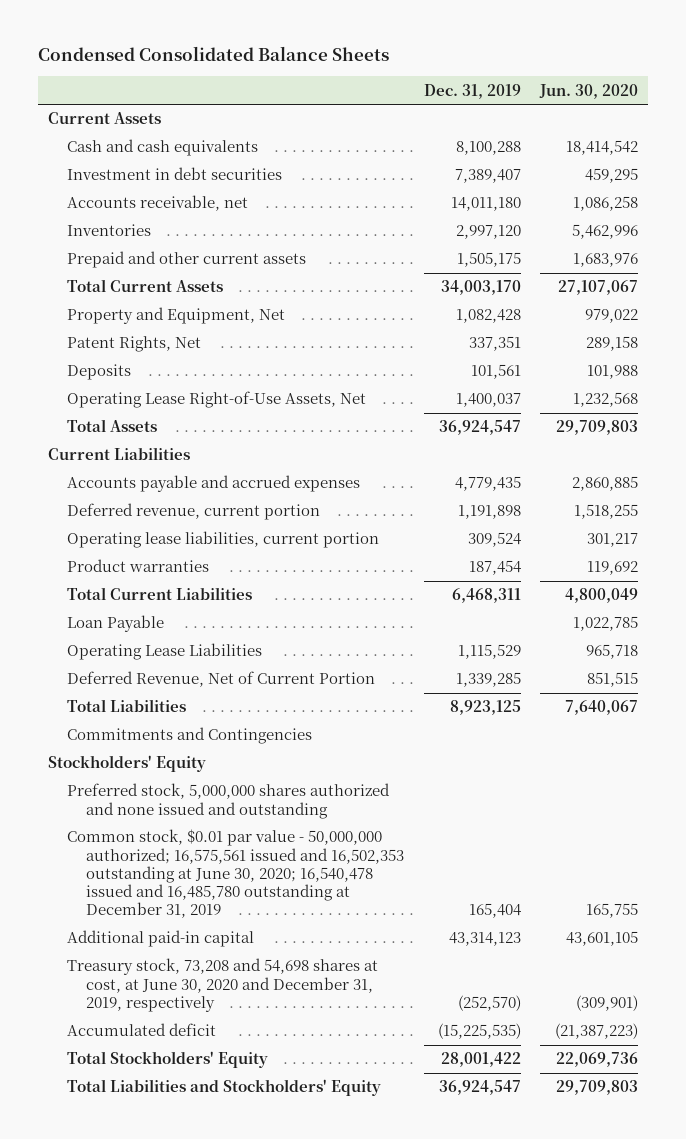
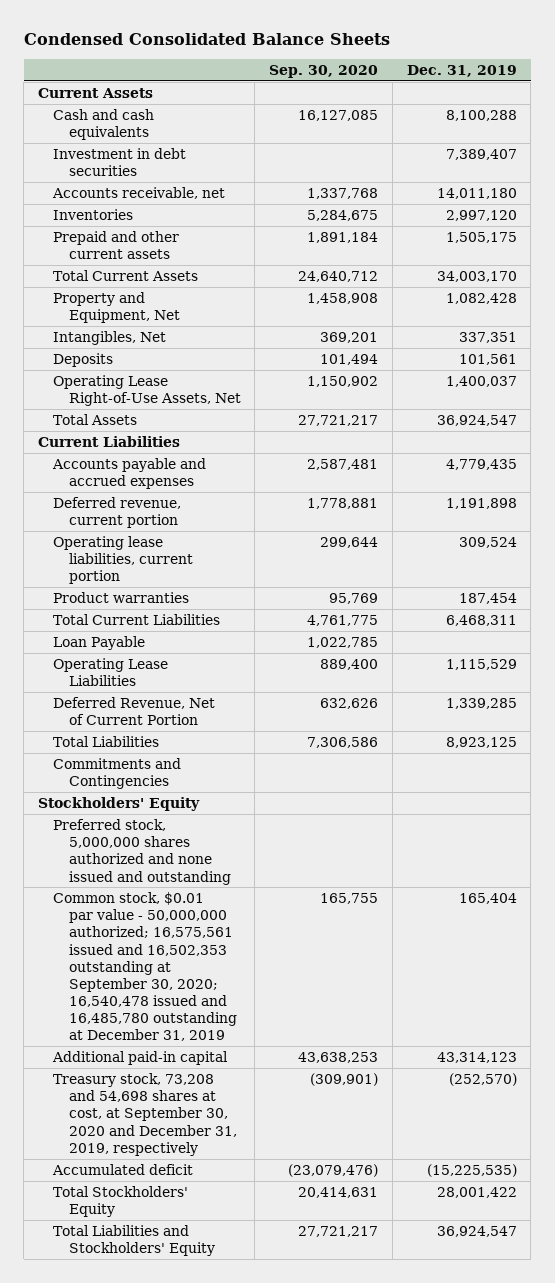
[539,83,639,99] Jun. 30, 2020 -> none
none -> [269,64,379,78] Sep. 30, 2020
[67,336,202,353] Patent Rights, Net -> [53,331,167,346] Intangibles, Net
[67,829,405,919] Common stock, $0.01 par value - 50,000,000 authorized; 16,575,561 issued and 16,502,353 outstanding at June 30, 2020; 16,540,478 issued and 16,485,780 outstanding at December 31, 2019 -> [53,892,237,1042] Common stock, $0.01 par value - 50,000,000 authorized; 16,575,561 issued and 16,502,353 outstanding at September 30, 2020; 16,540,478 issued and 16,485,780 outstanding at December 31, 2019
[67,958,379,1012] Treasury stock, 73,208 and 54,698 shares at cost, at June 30, 2020 and December 31, 2019, respectively -> [53,1073,237,1156] Treasury stock, 73,208 and 54,698 shares at cost, at September 30, 2020 and December 31, 2019, respectively

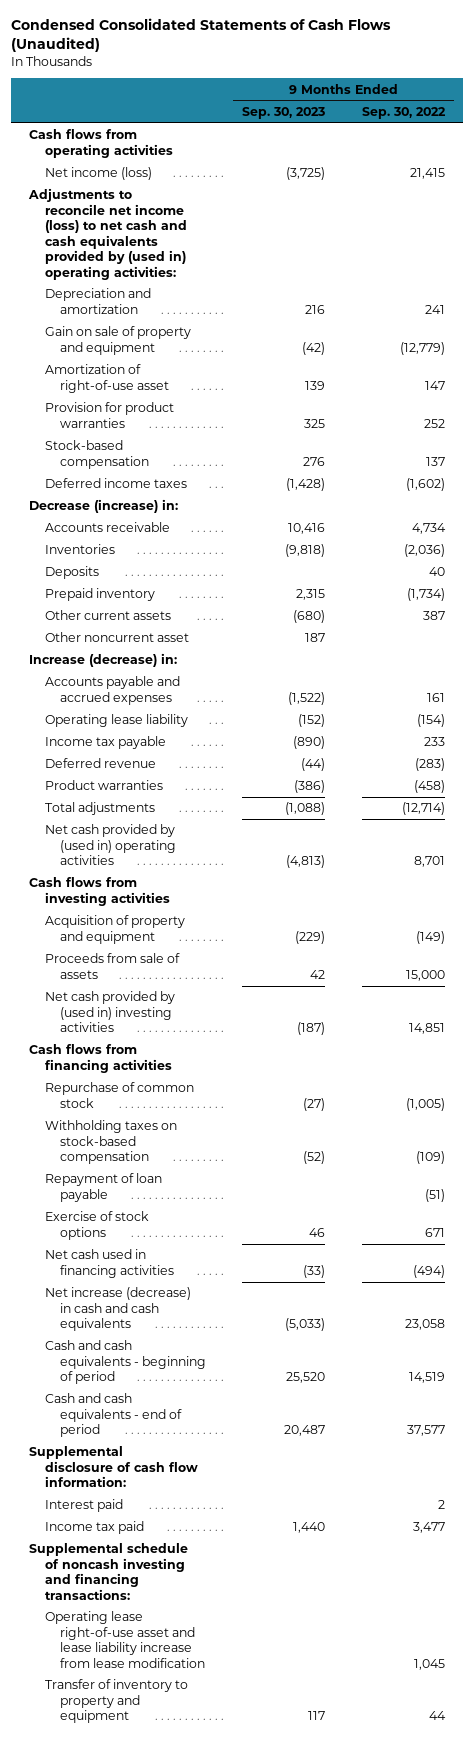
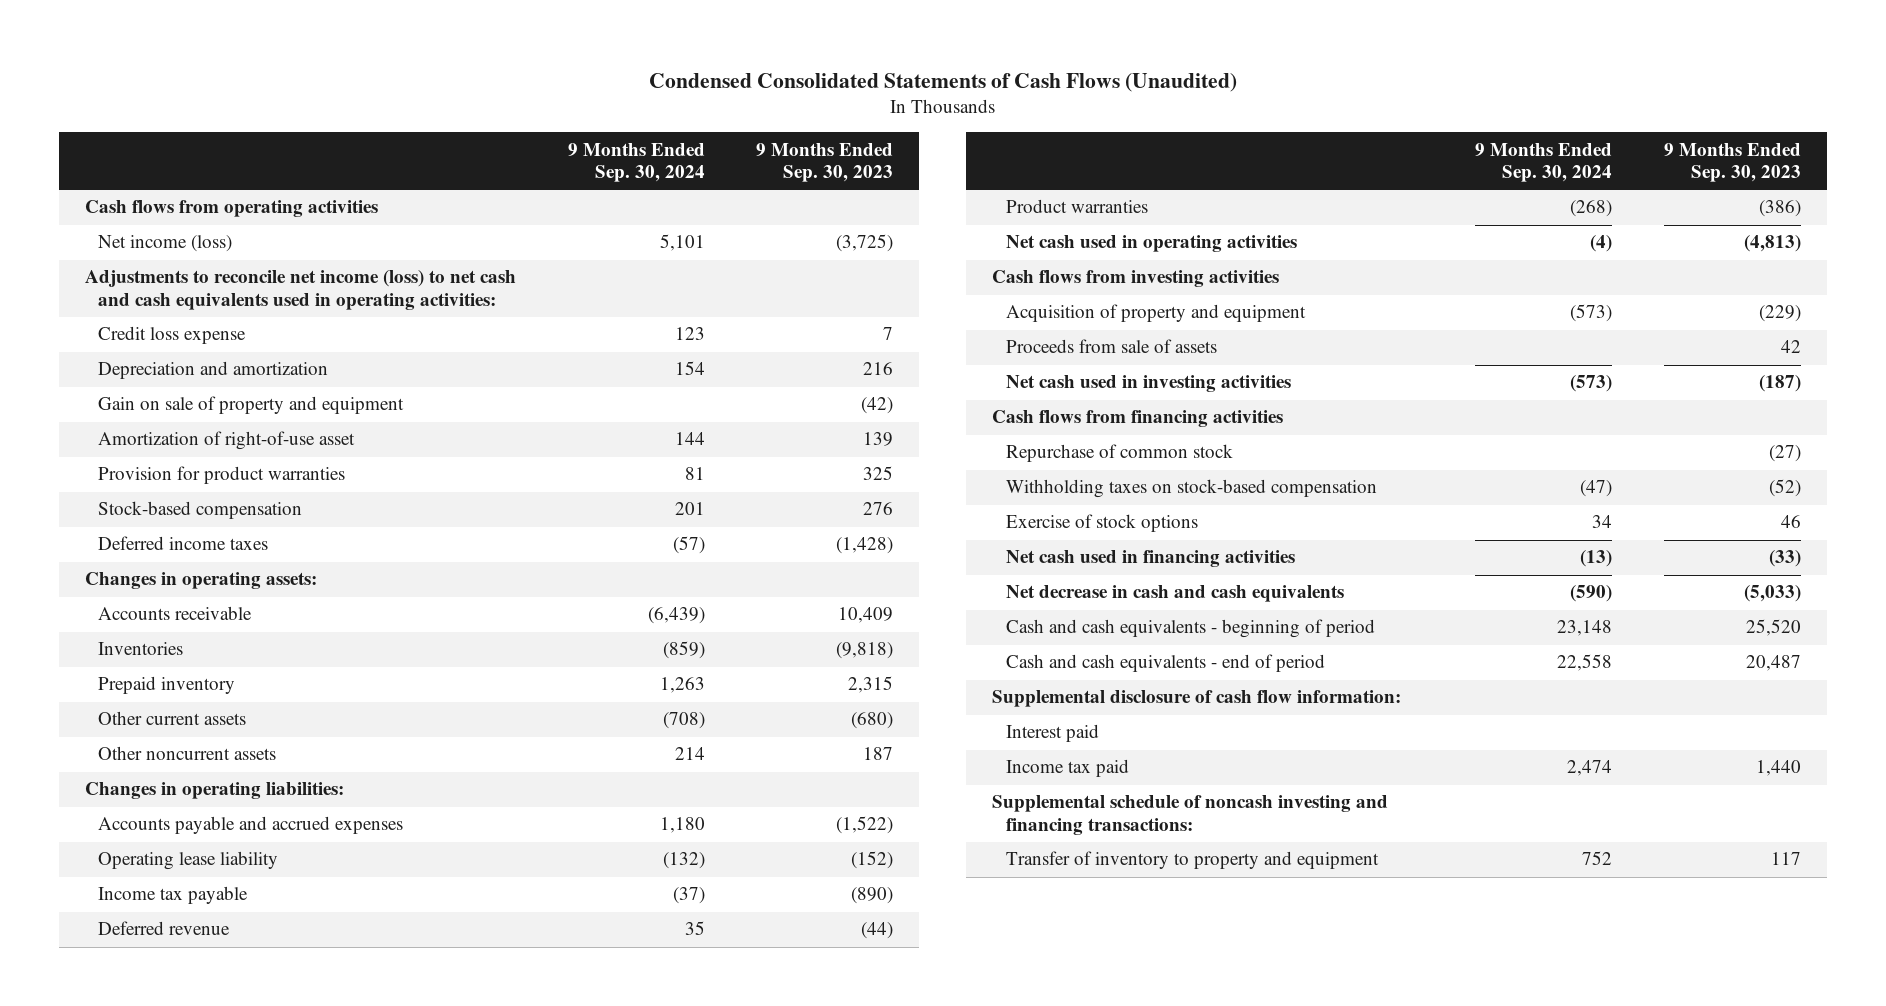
[361,107,446,120] Sep. 30, 2022 -> none
none -> [567,142,705,183] 9 Months Ended Sep. 30, 2024
[28,188,187,280] Adjustments to reconcile net income (loss) to net cash and cash equivalents provided by (used in) operating activities: -> [84,270,516,311] Adjustments to reconcile net income (loss) to net cash and cash equivalents used in operating activities:
none -> [98,326,247,345] Credit loss expense
[29,499,179,514] Decrease (increase) in: -> [84,572,317,590] Changes in operating assets:
[288,523,326,535] 10,416 -> [838,607,894,624] 10,409
[44,566,99,580] Deposits -> none
[44,632,189,643] Other noncurrent asset -> [98,746,277,761] Other noncurrent assets
[29,653,178,668] Increase (decrease) in: -> [84,782,344,800] Changes in operating liabilities:
[44,802,155,816] Total adjustments -> none
[44,824,176,866] Net cash provided by (used in) operating activities -> [1006,235,1298,253] Net cash used in operating activities
[44,991,175,1033] Net cash provided by (used in) investing activities -> [1006,375,1292,393] Net cash used in investing activities
[44,1173,162,1202] Repayment of loan payable -> none
[44,1287,191,1332] Net increase (decrease) in cash and cash equivalents -> [1006,585,1345,603] Net decrease in cash and cash equivalents
[44,1611,205,1668] Operating lease right-of-use asset and lease liability increase from lease modification -> none

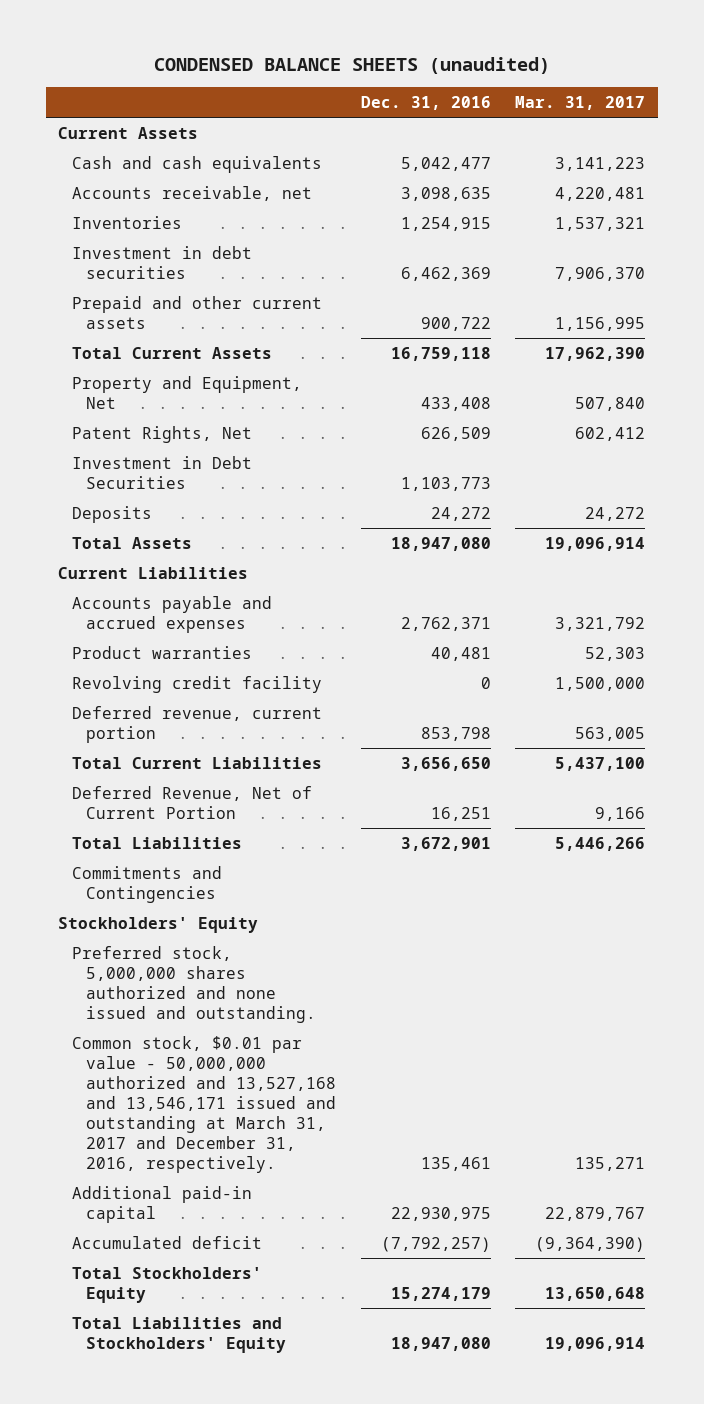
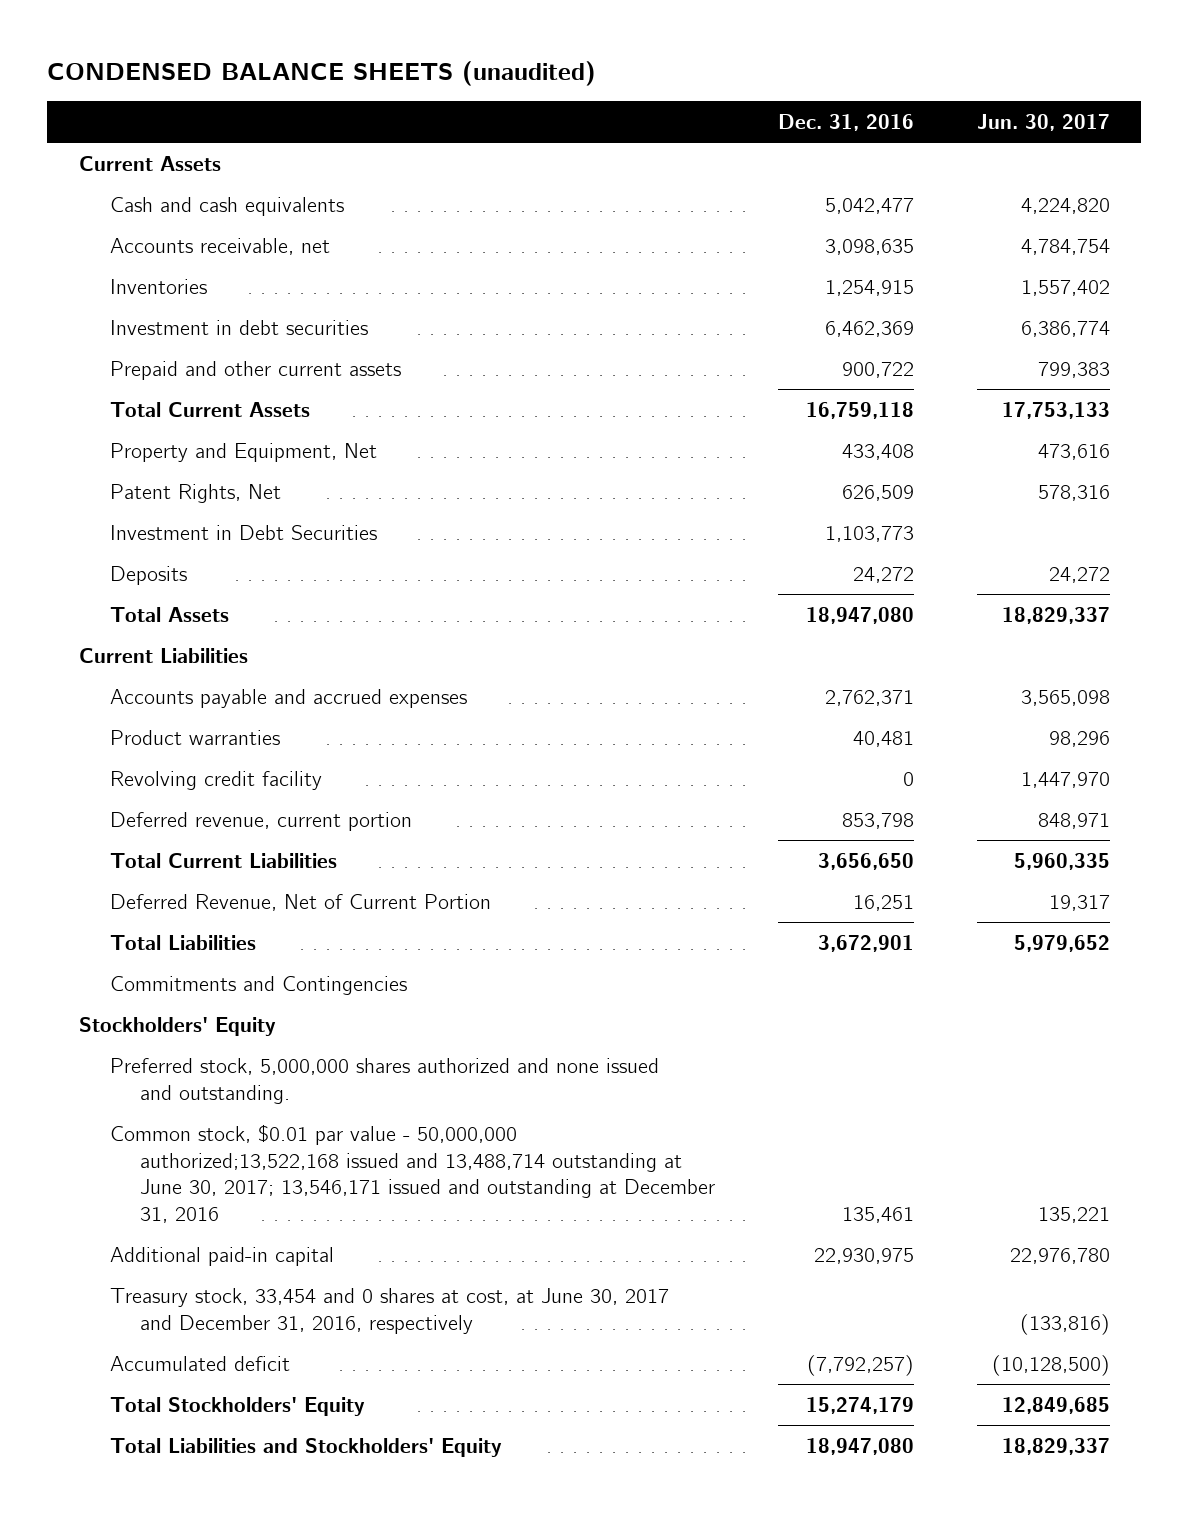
[515,95,646,110] Mar. 31, 2017 -> none
none -> [976,114,1110,132] Jun. 30, 2017
[72,1035,336,1173] Common stock, $0.01 par value - 50,000,000 authorized and 13,527,168 and 13,546,171 issued and outstanding at March 31, 2017 and December 31, 2016, respectively. -> [109,1123,716,1224] Common stock, $0.01 par value - 50,000,000 authorized;13,522,168 issued and 13,488,714 outstanding at June 30, 2017; 13,546,171 issued and outstanding at December 31, 2016
none -> [109,1287,669,1334] Treasury stock, 33,454 and 0 shares at cost, at June 30, 2017 and December 31, 2016, respectively

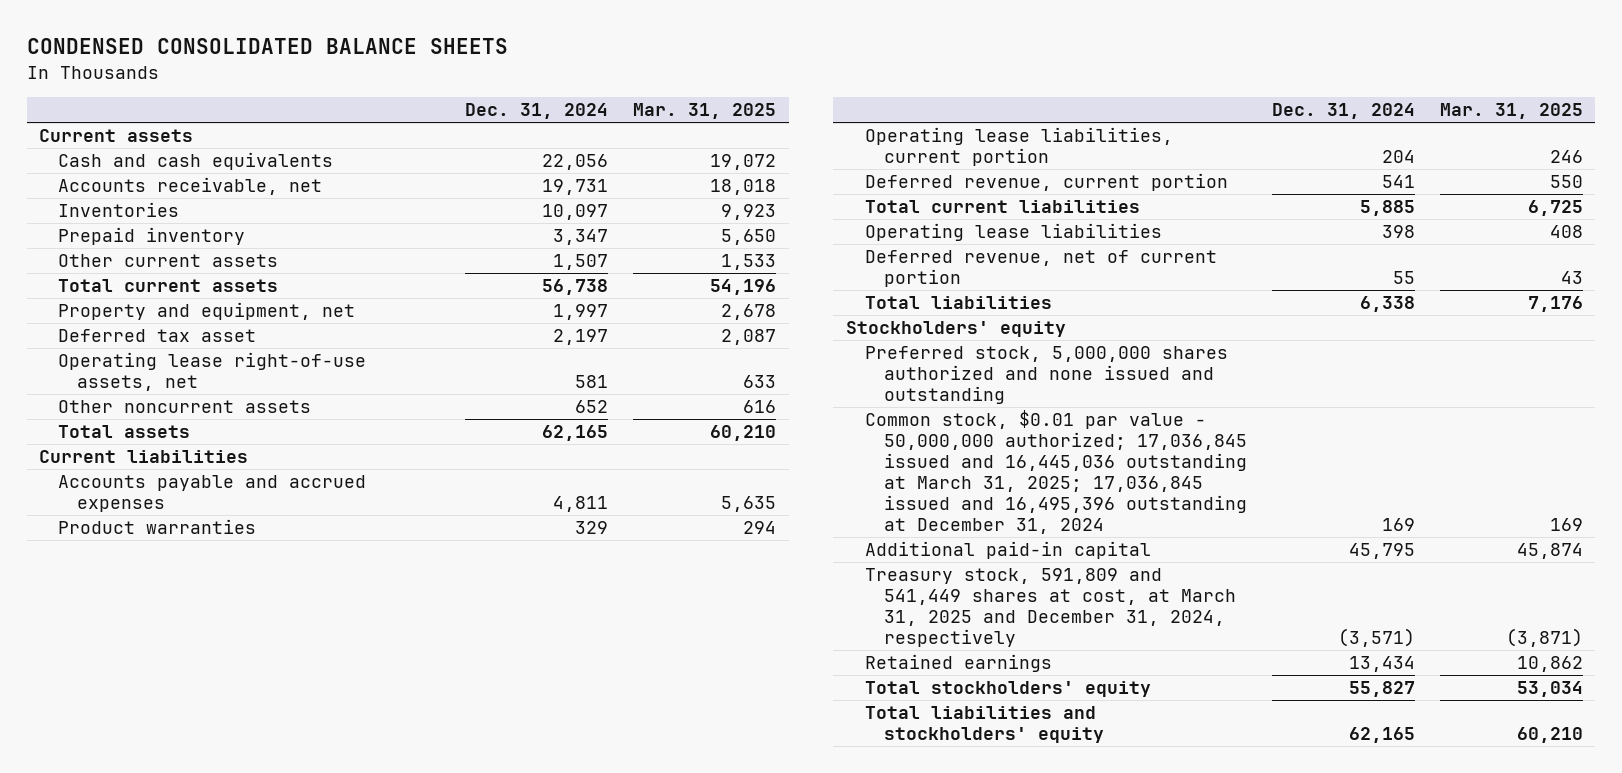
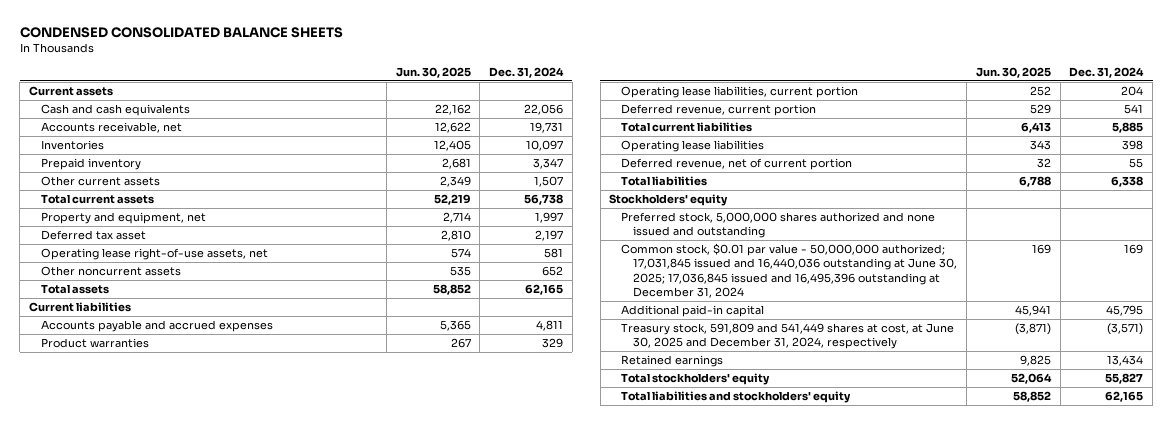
[633,102,777,119] Mar. 31, 2025 -> none
none -> [395,67,471,79] Jun. 30, 2025
[864,410,1247,534] Common stock, $0.01 par value - 50,000,000 authorized; 17,036,845 issued and 16,445,036 outstanding at March 31, 2025; 17,036,845 issued and 16,495,396 outstanding at December 31, 2024 -> [621,242,958,298] Common stock, $0.01 par value - 50,000,000 authorized; 17,031,845 issued and 16,440,036 outstanding at June 30, 2025; 17,036,845 issued and 16,495,396 outstanding at December 31, 2024
[864,568,1236,647] Treasury stock, 591,809 and 541,449 shares at cost, at March 31, 2025 and December 31, 2024, respectively -> [621,322,955,350] Treasury stock, 591,809 and 541,449 shares at cost, at June 30, 2025 and December 31, 2024, respectively

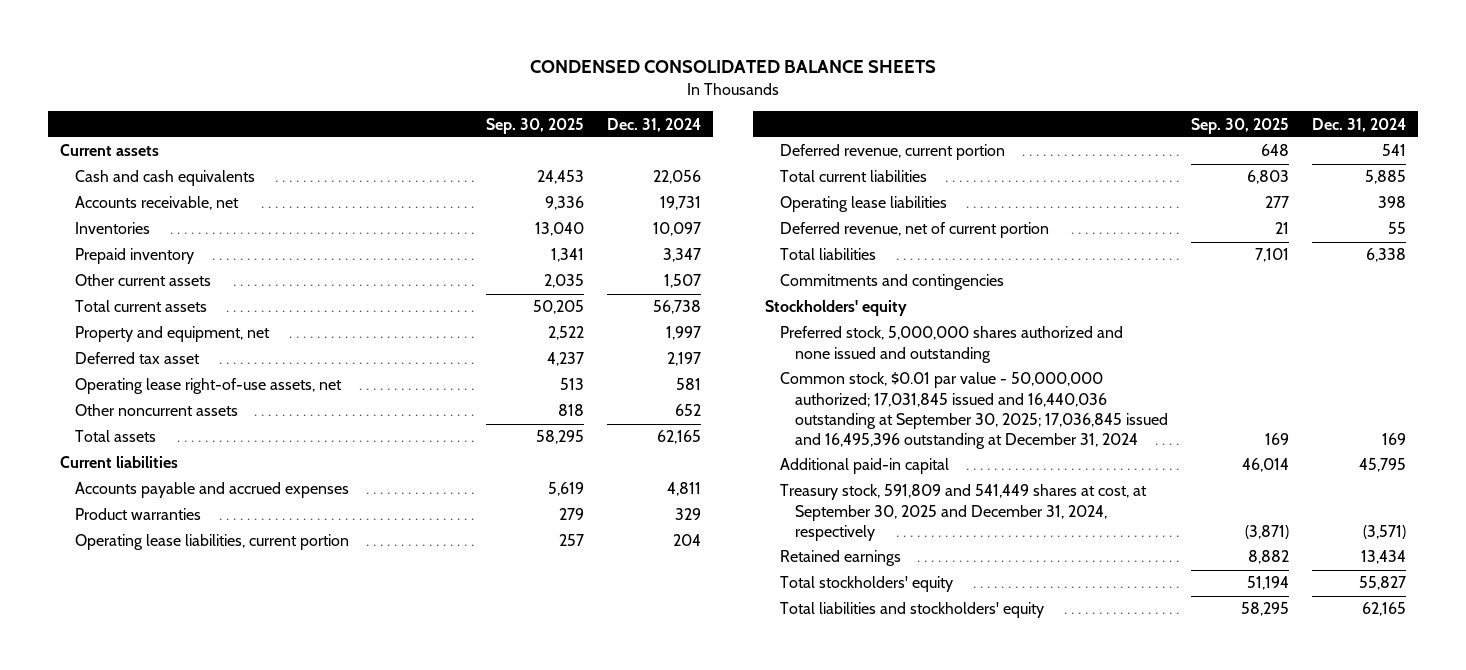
[395,67,471,79] Jun. 30, 2025 -> none
none -> [485,117,584,134] Sep. 30, 2025
none -> [779,274,1004,291] Commitments and contingencies
[621,242,958,298] Common stock, $0.01 par value - 50,000,000 authorized; 17,031,845 issued and 16,440,036 outstanding at June 30, 2025; 17,036,845 issued and 16,495,396 outstanding at December 31, 2024 -> [779,372,1168,450] Common stock, $0.01 par value - 50,000,000 authorized; 17,031,845 issued and 16,440,036 outstanding at September 30, 2025; 17,036,845 issued and 16,495,396 outstanding at December 31, 2024
[621,322,955,350] Treasury stock, 591,809 and 541,449 shares at cost, at June 30, 2025 and December 31, 2024, respectively -> [779,484,1147,542] Treasury stock, 591,809 and 541,449 shares at cost, at September 30, 2025 and December 31, 2024, respectively

